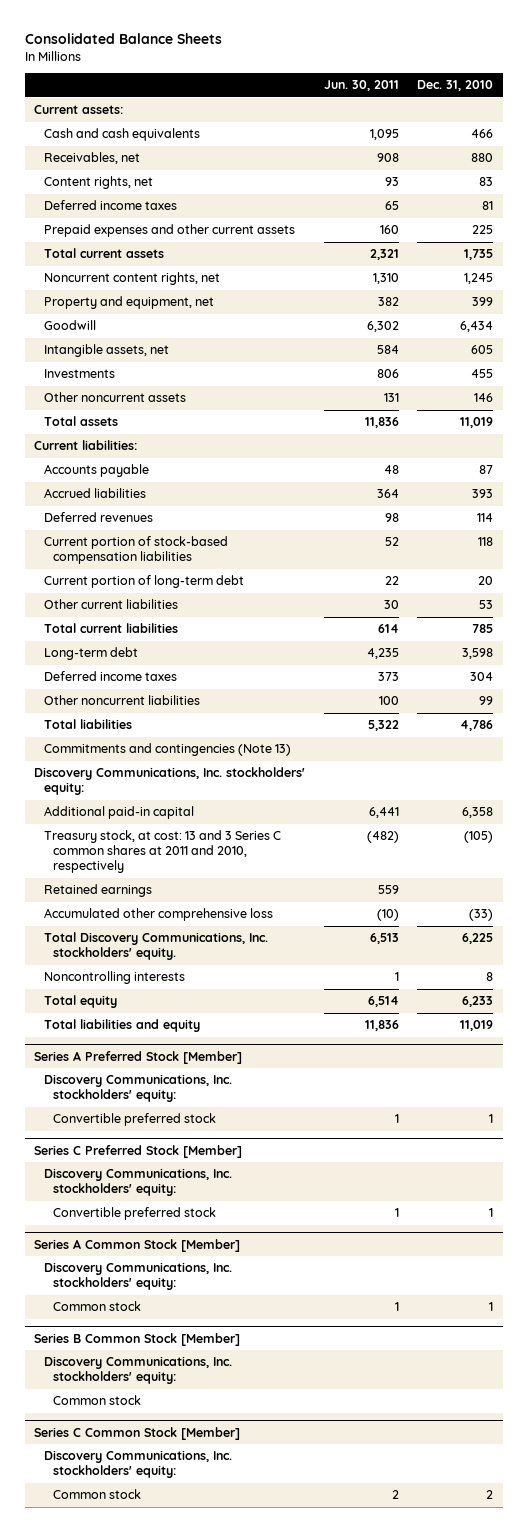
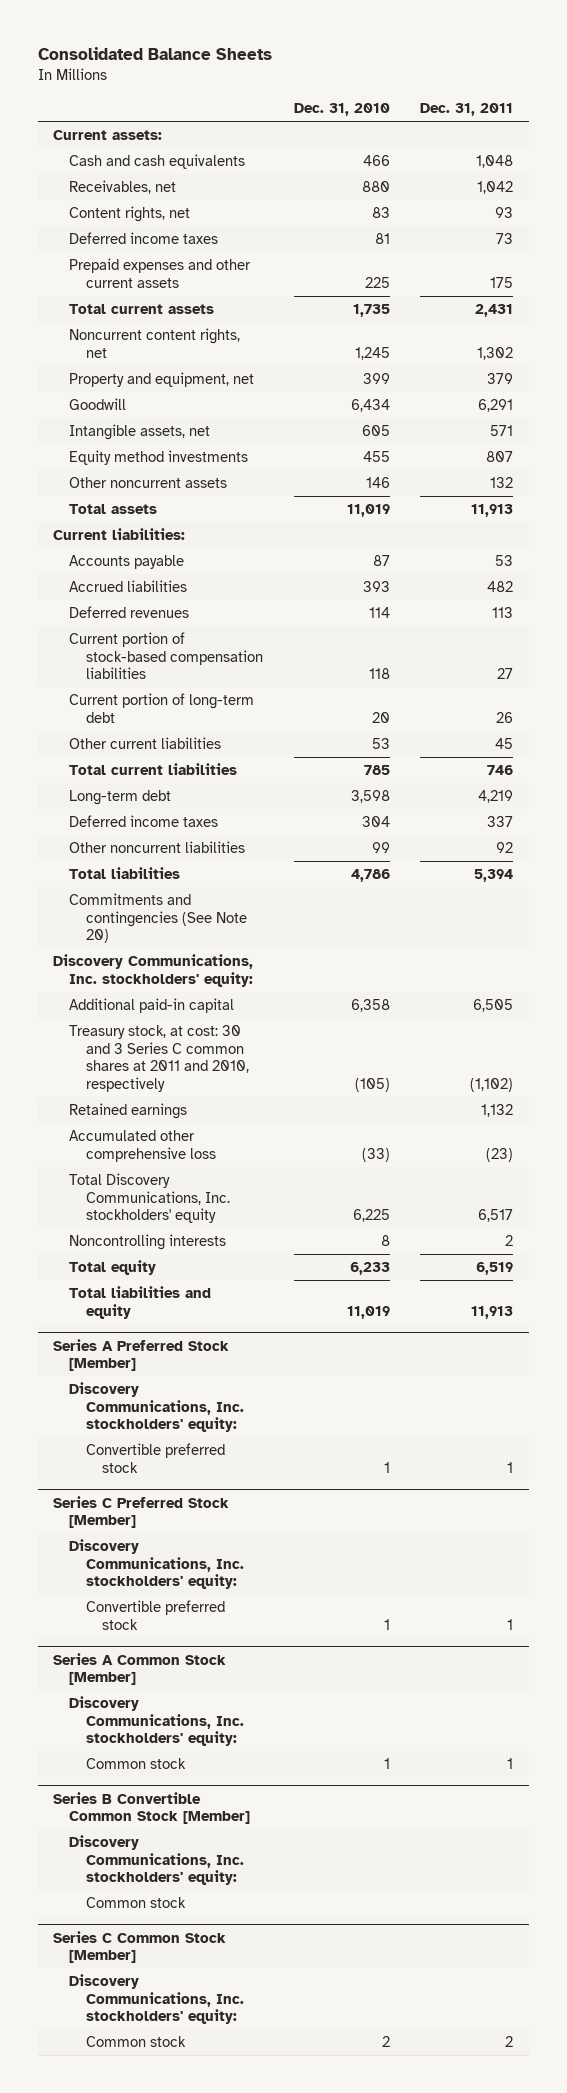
[323,80,399,92] Jun. 30, 2011 -> none
none -> [420,102,514,116] Dec. 31, 2011
[43,369,115,379] Investments -> [69,450,249,466] Equity method investments
[43,743,291,757] Commitments and contingencies (Note 13) -> [69,893,247,944] Commitments and contingencies (See Note 20)
[43,830,281,874] Treasury stock, at cost: 13 and 3 Series C common shares at 2011 and 2010, respectively -> [69,1025,249,1092] Treasury stock, at cost: 30 and 3 Series C common shares at 2011 and 2010, respectively
[43,932,268,961] Total Discovery Communications, Inc. stockholders' equity. -> [69,1173,230,1224] Total Discovery Communications, Inc. stockholders' equity
[34,1332,241,1346] Series B Common Stock [Member] -> [53,1791,251,1825] Series B Convertible Common Stock [Member]

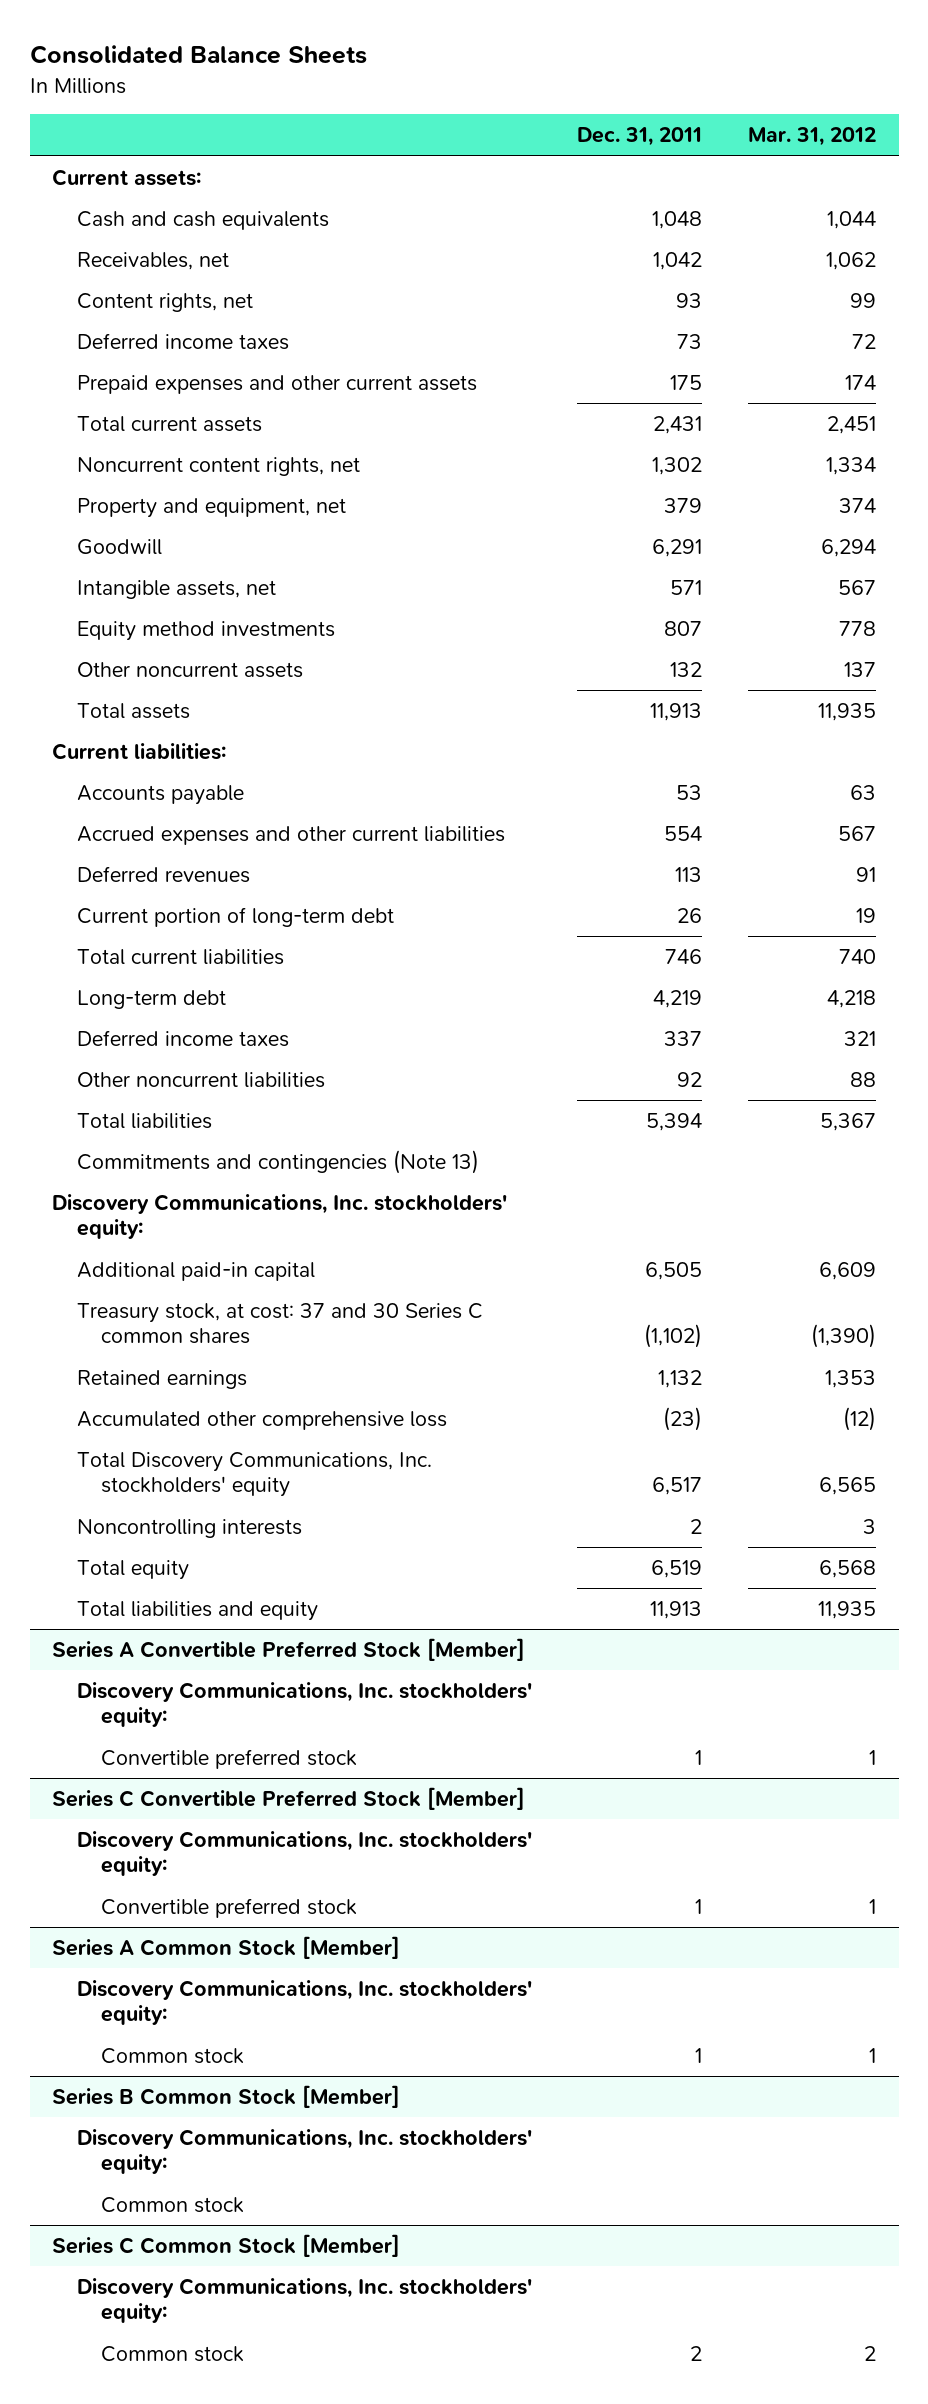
[293,102,390,116] Dec. 31, 2010 -> none
none -> [747,127,876,147] Mar. 31, 2012
[69,580,188,593] Accrued liabilities -> none
none -> [76,825,505,845] Accrued expenses and other current liabilities
[69,632,263,680] Current portion of stock-based compensation liabilities -> none
[69,737,222,750] Other current liabilities -> none
[69,893,247,944] Commitments and contingencies (See Note 20) -> [76,1149,479,1174] Commitments and contingencies (Note 13)
[69,1025,249,1092] Treasury stock, at cost: 30 and 3 Series C common shares at 2011 and 2010, respectively -> [76,1302,483,1345] Treasury stock, at cost: 37 and 30 Series C common shares
[53,1338,230,1372] Series A Preferred Stock [Member] -> [52,1637,526,1661] Series A Convertible Preferred Stock [Member]
[53,1495,230,1529] Series C Preferred Stock [Member] -> [52,1786,526,1810] Series C Convertible Preferred Stock [Member]
[53,1791,251,1825] Series B Convertible Common Stock [Member] -> [52,2084,401,2108] Series B Common Stock [Member]

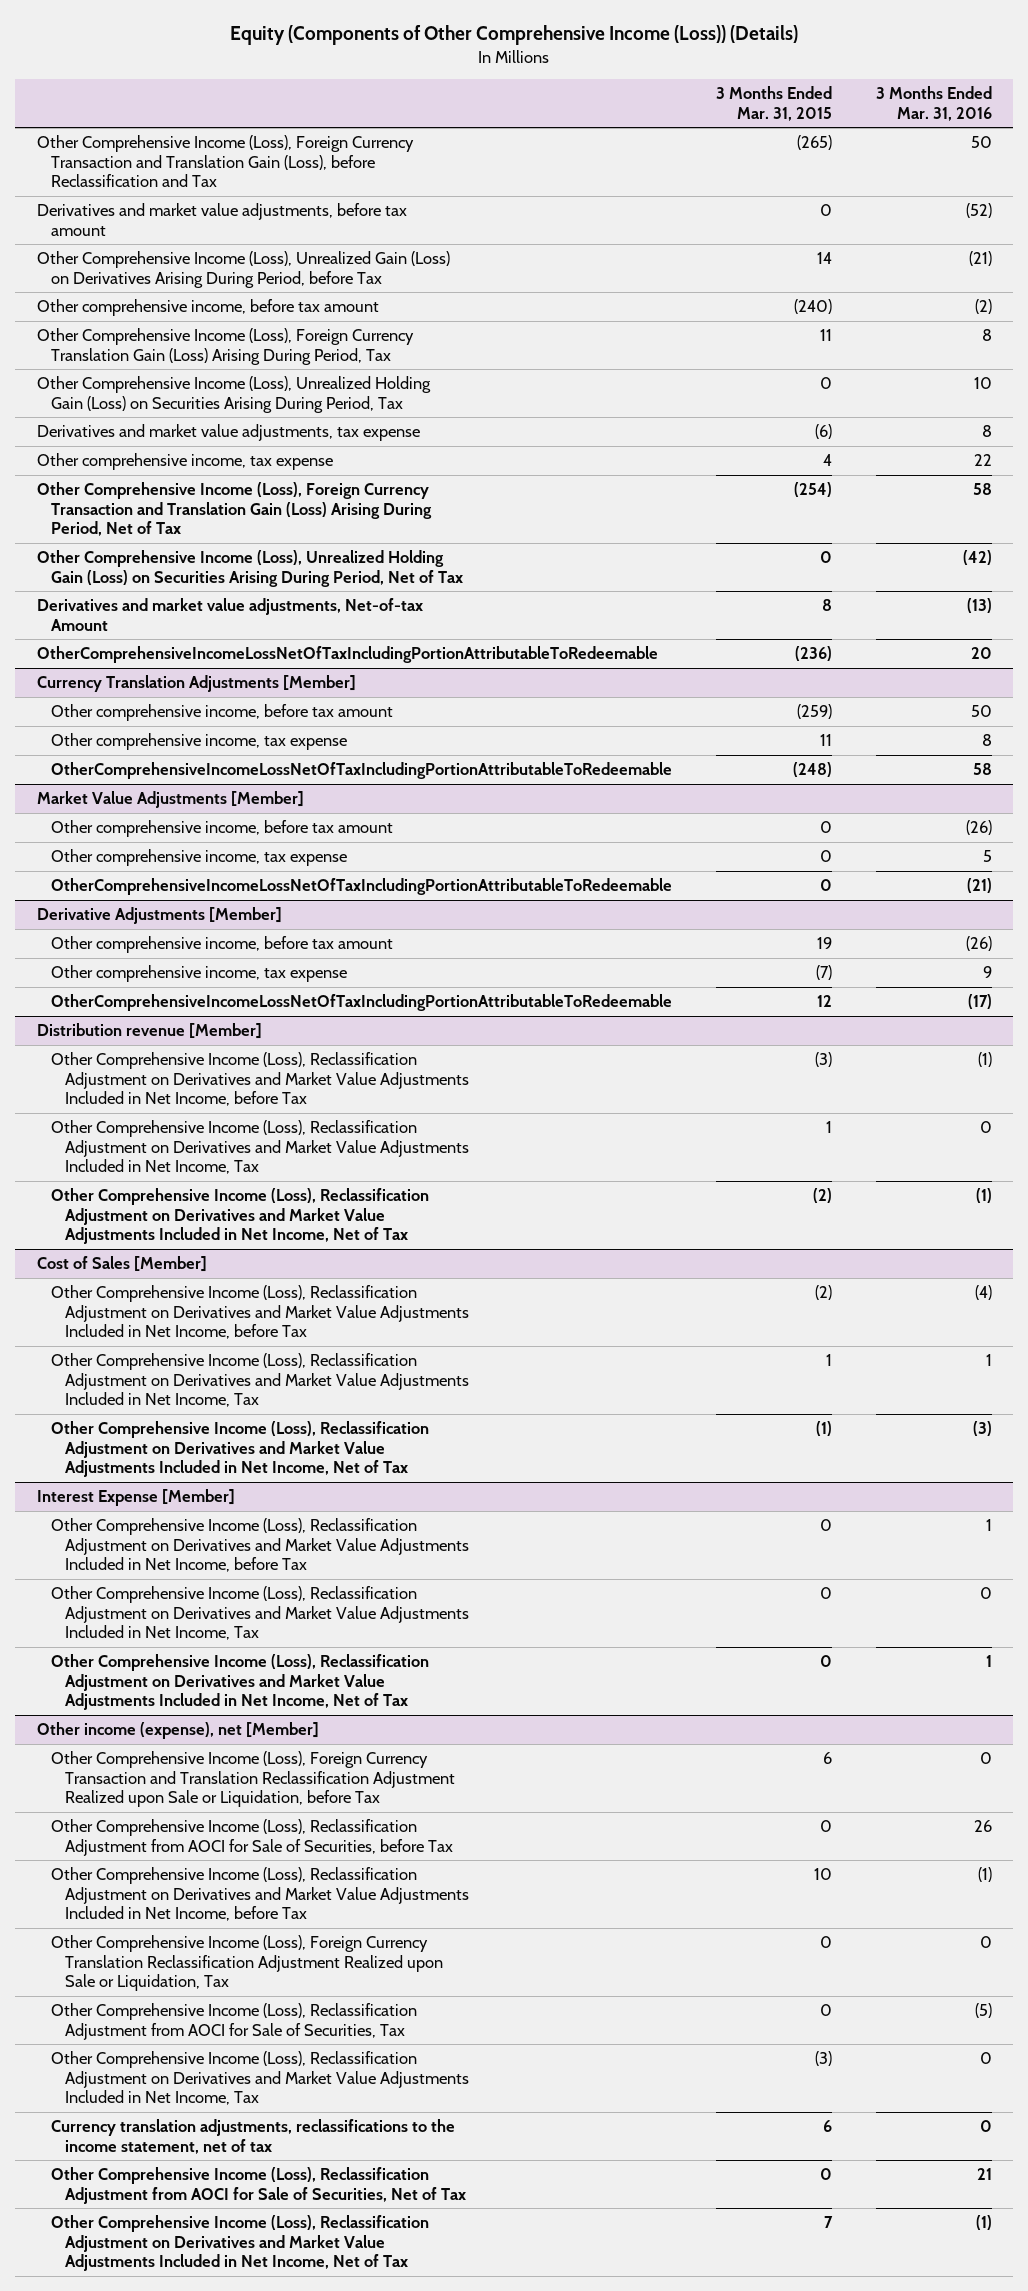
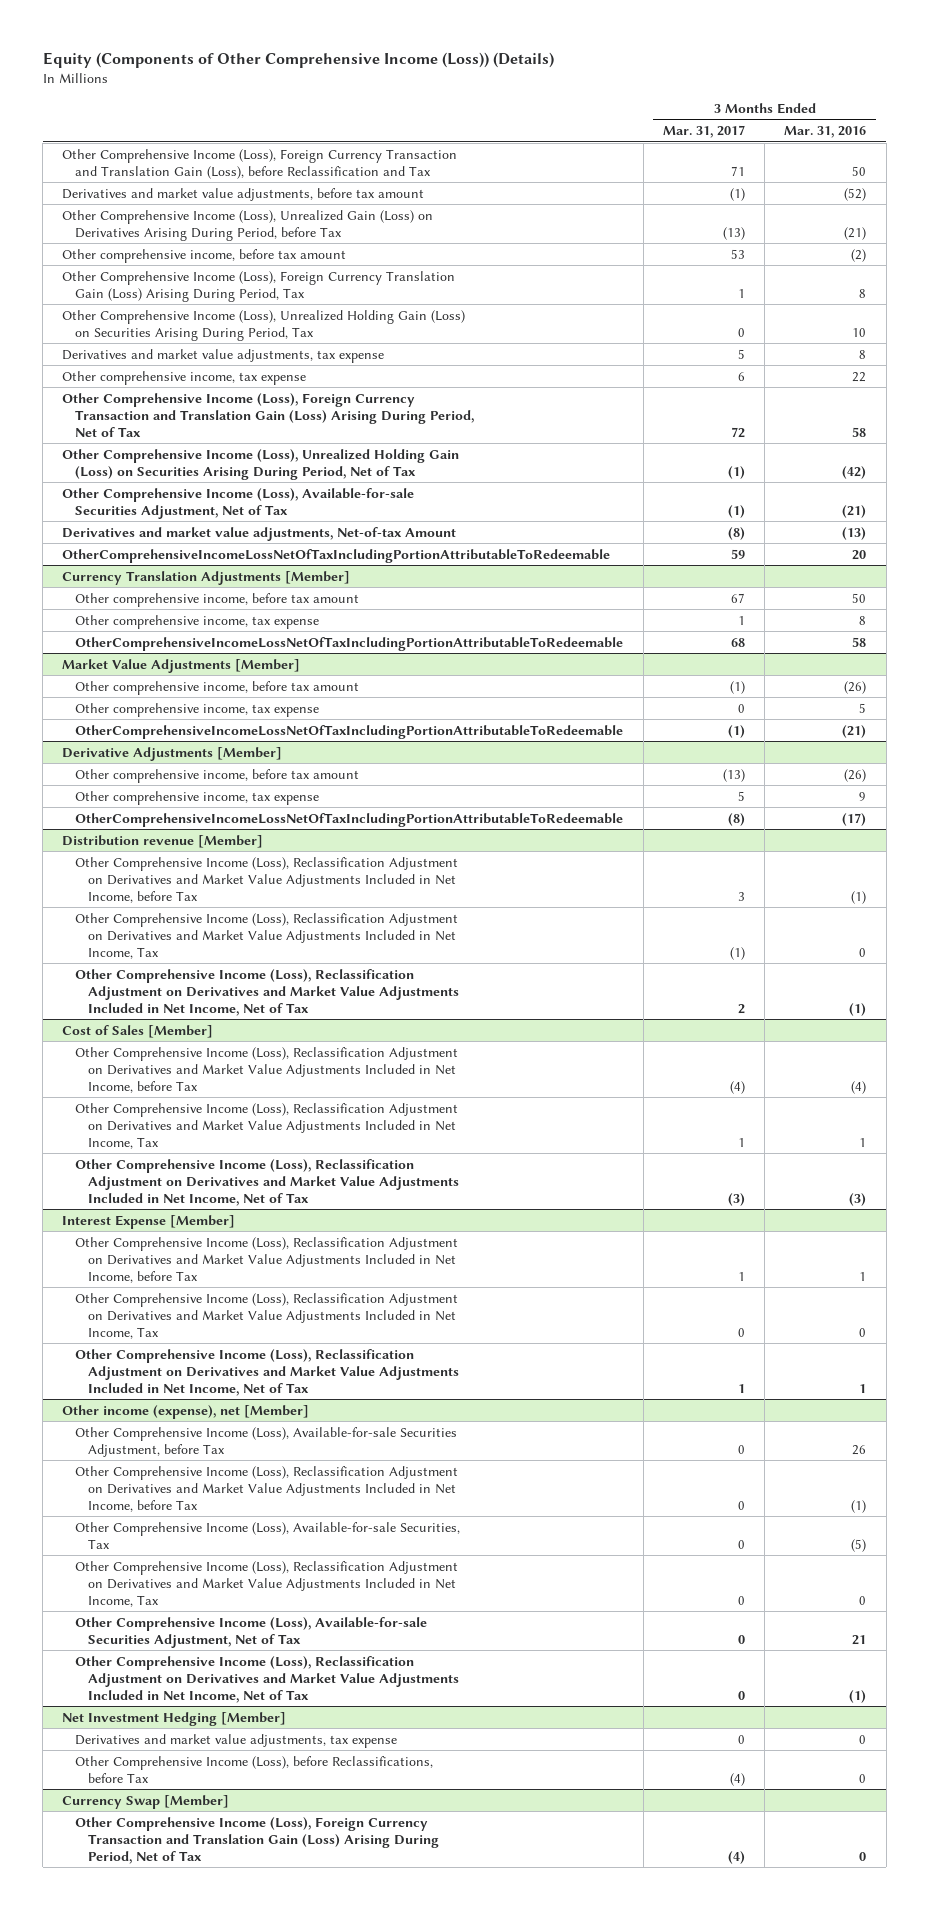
[715,86,832,121] 3 Months Ended Mar. 31, 2015 -> none
none -> [662,125,745,139] Mar. 31, 2017
none -> [62,487,415,519] Other Comprehensive Income (Loss), Available-for-sale Securities Adjustment, Net of Tax
[50,1751,456,1808] Other Comprehensive Income (Loss), Foreign Currency Transaction and Translation Reclassification Adjustment Realized upon Sale or Liquidation, before Tax -> none
[50,1819,454,1856] Other Comprehensive Income (Loss), Reclassification Adjustment from AOCI for Sale of Securities, before Tax -> [75,1426,458,1457] Other Comprehensive Income (Loss), Available-for-sale Securities Adjustment, before Tax
[50,1935,444,1992] Other Comprehensive Income (Loss), Foreign Currency Translation Reclassification Adjustment Realized upon Sale or Liquidation, Tax -> none
[50,2003,417,2040] Other Comprehensive Income (Loss), Reclassification Adjustment from AOCI for Sale of Securities, Tax -> [75,1521,461,1549] Other Comprehensive Income (Loss), Available-for-sale Securities, Tax
[50,2119,455,2154] Currency translation adjustments, reclassifications to the income statement, net of tax -> none
[50,2167,467,2204] Other Comprehensive Income (Loss), Reclassification Adjustment from AOCI for Sale of Securities, Net of Tax -> [75,1616,428,1648] Other Comprehensive Income (Loss), Available-for-sale Securities Adjustment, Net of Tax
none -> [62,1711,287,1726] Net Investment Hedging [Member]
none -> [75,1733,398,1748] Derivatives and market value adjustments, tax expense
none -> [75,1755,434,1783] Other Comprehensive Income (Loss), before Reclassifications, before Tax
none -> [62,1794,230,1809] Currency Swap [Member]
none -> [75,1816,440,1864] Other Comprehensive Income (Loss), Foreign Currency Transaction and Translation Gain (Loss) Arising During Period, Net of Tax

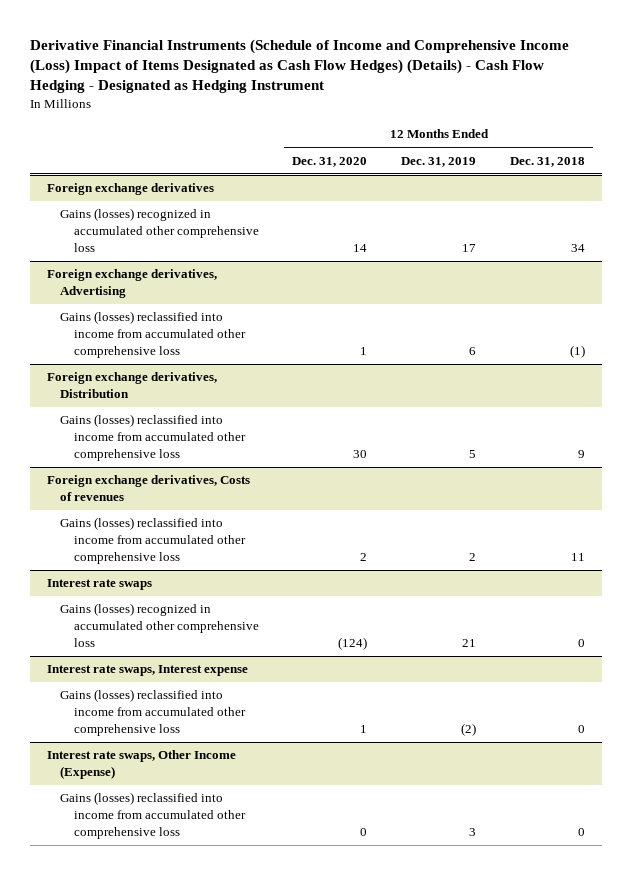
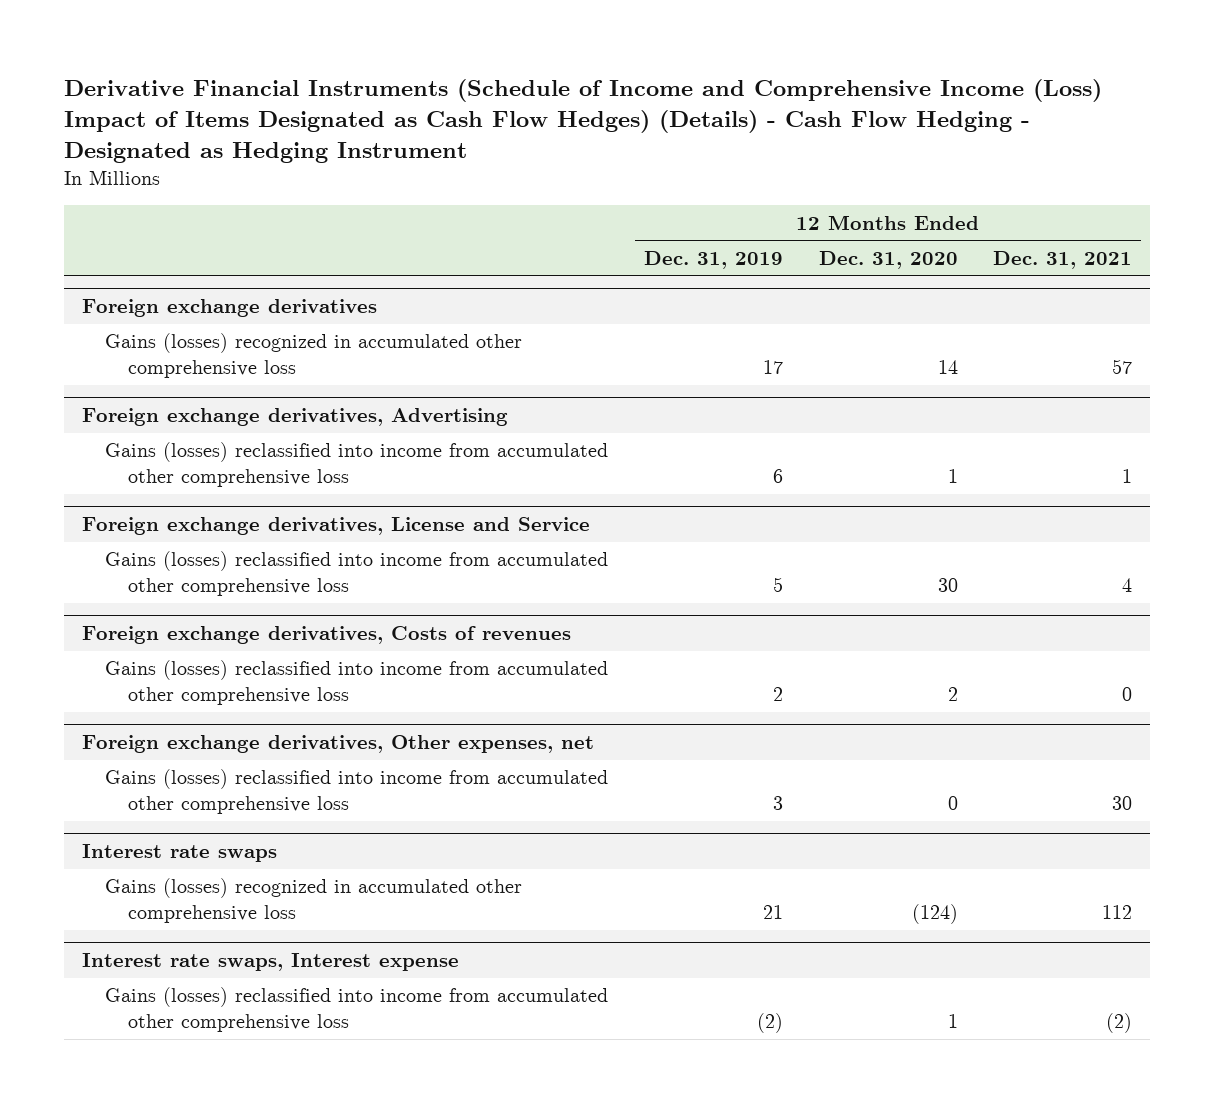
[509,156,585,167] Dec. 31, 2018 -> none
none -> [993,250,1133,269] Dec. 31, 2021
[46,372,217,399] Foreign exchange derivatives, Distribution -> none
none -> [82,517,591,536] Foreign exchange derivatives, License and Service
none -> [82,735,595,754] Foreign exchange derivatives, Other expenses, net
none -> [105,769,609,815] Gains (losses) reclassified into income from accumulated other comprehensive loss
[46,750,236,780] Interest rate swaps, Other Income (Expense) -> none
[60,792,246,839] Gains (losses) reclassified into income from accumulated other comprehensive loss -> none

